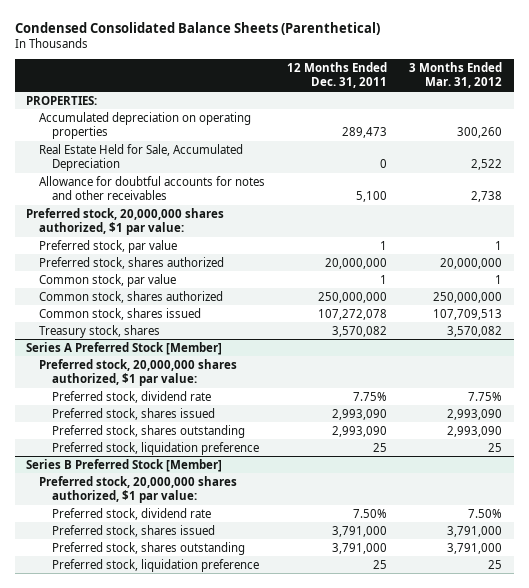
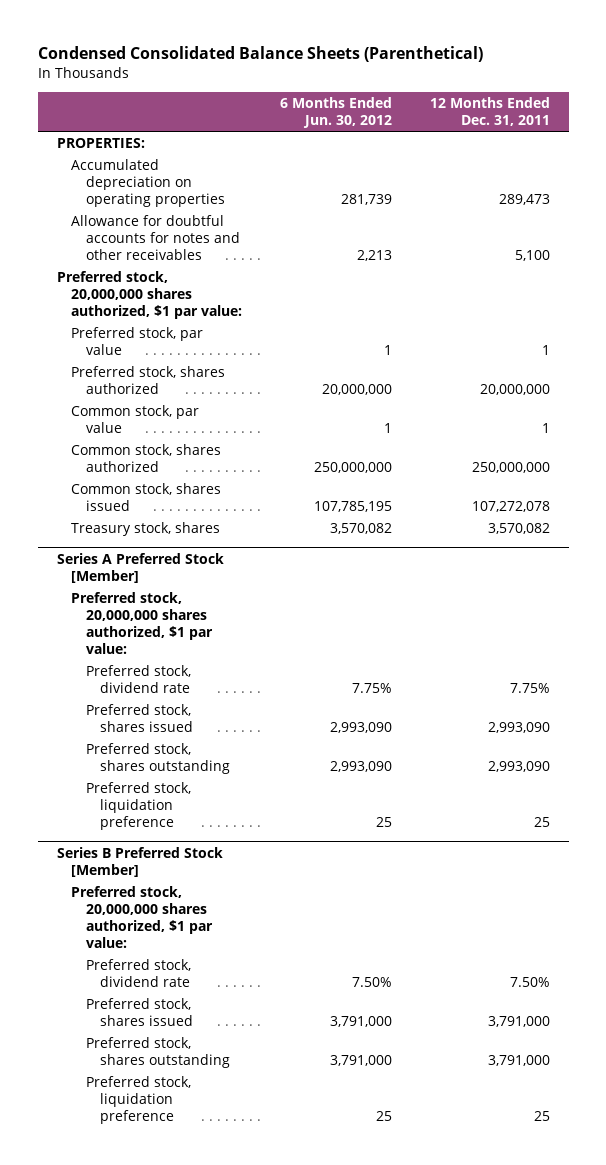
[409,61,503,89] 3 Months Ended Mar. 31, 2012 -> none
none -> [279,96,392,129] 6 Months Ended Jun. 30, 2012
[39,143,244,172] Real Estate Held for Sale, Accumulated Depreciation -> none

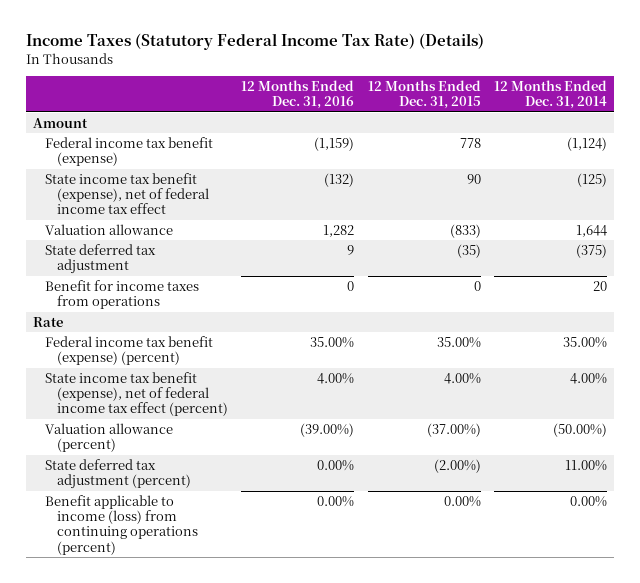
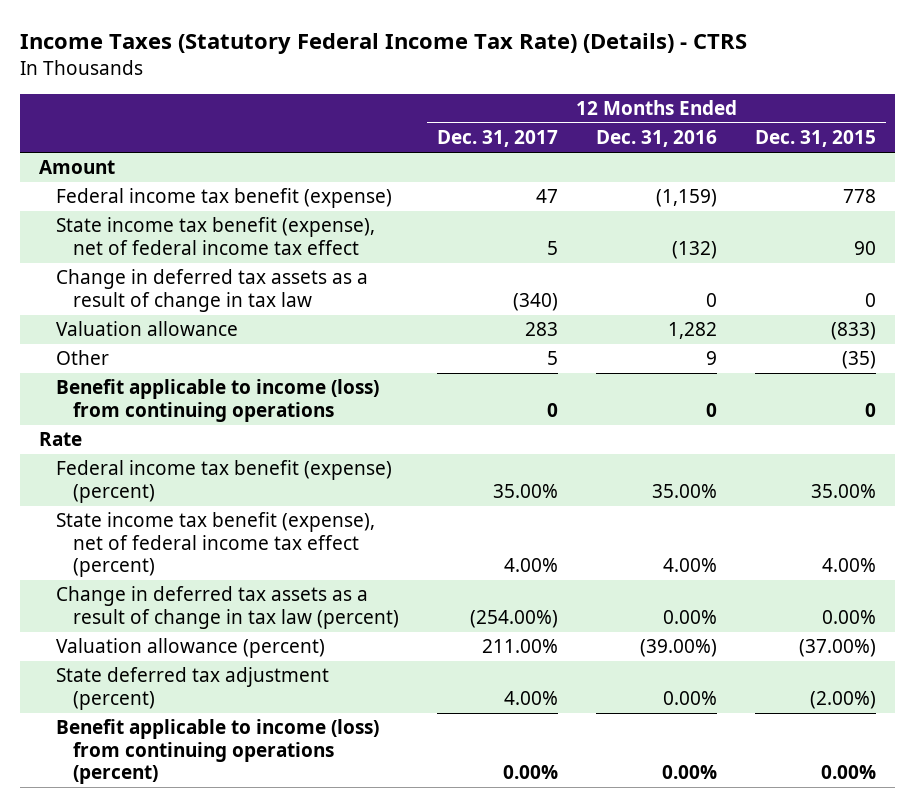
[26,33,485,51] Income Taxes (Statutory Federal Income Tax Rate) (Details) -> [19,33,747,55] Income Taxes (Statutory Federal Income Tax Rate) (Details) - CTRS
[494,80,608,110] 12 Months Ended Dec. 31, 2014 -> none
none -> [436,130,558,148] Dec. 31, 2017
none -> [55,269,368,312] Change in deferred tax assets as a result of change in tax law
[44,243,156,275] State deferred tax adjustment -> [55,350,109,366] Other
[44,279,199,310] Benefit for income taxes from operations -> [55,379,379,422] Benefit applicable to income (loss) from continuing operations
none -> [55,586,399,629] Change in deferred tax assets as a result of change in tax law (percent)

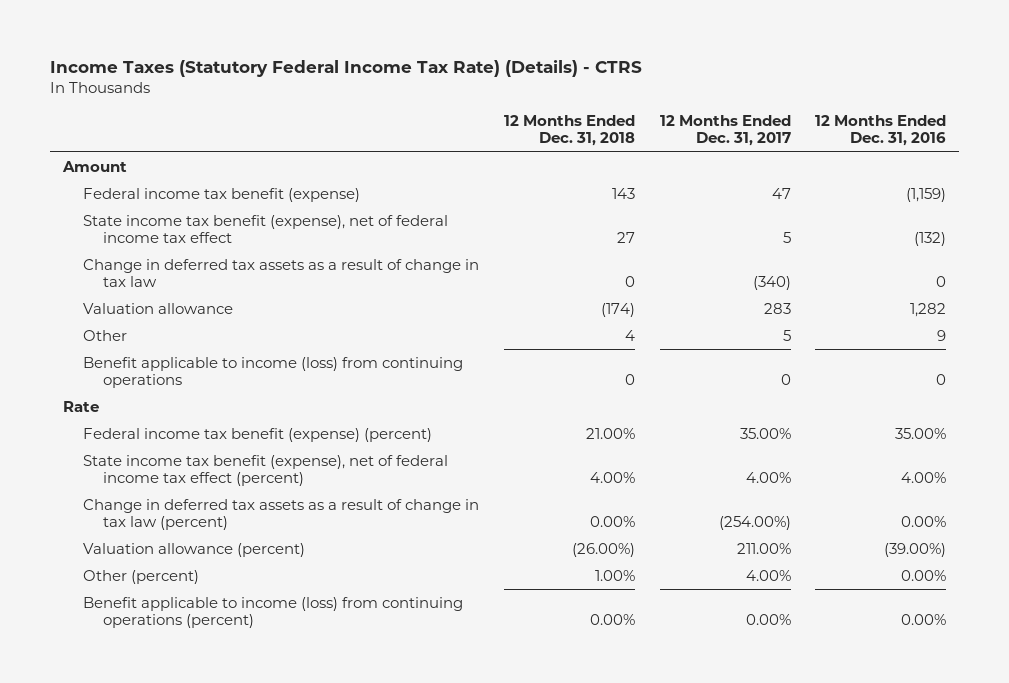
[755,130,877,148] Dec. 31, 2015 -> none
none -> [503,115,635,147] 12 Months Ended Dec. 31, 2018
[55,667,329,710] State deferred tax adjustment (percent) -> none
none -> [82,569,199,584] Other (percent)

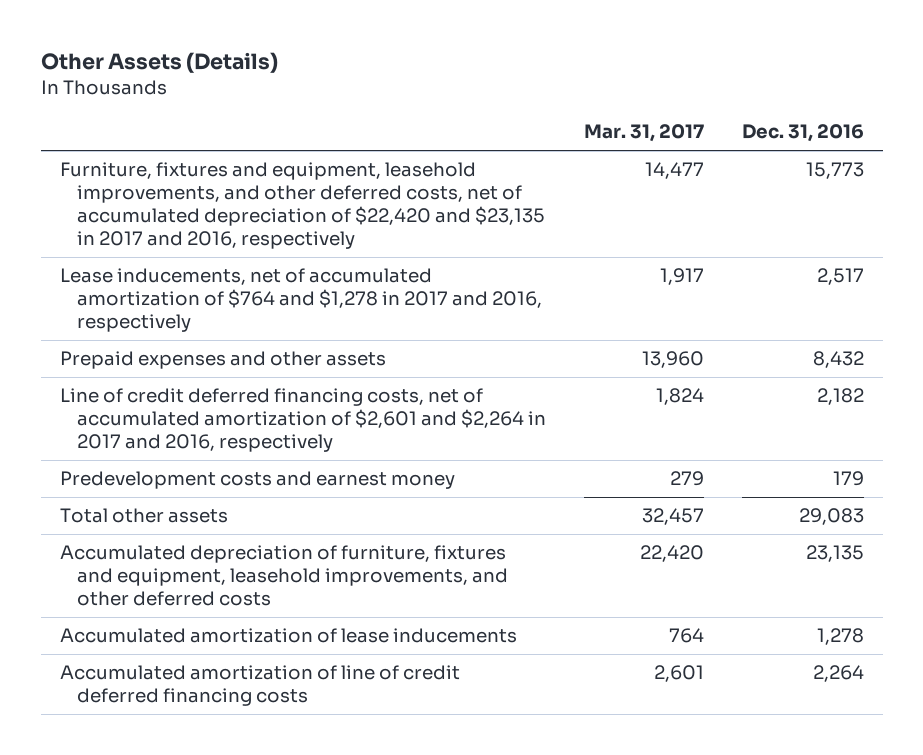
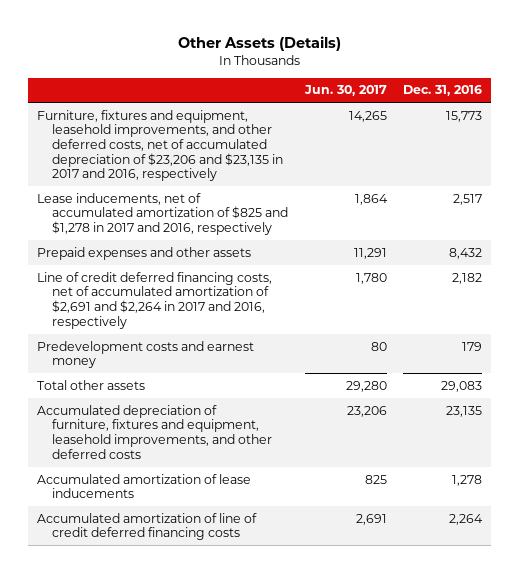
[583,124,704,143] Mar. 31, 2017 -> none
none -> [303,85,387,97] Jun. 30, 2017
[59,162,546,250] Furniture, fixtures and equipment, leasehold improvements, and other deferred costs, net of accumulated depreciation of $22,420 and $23,135 in 2017 and 2016, respectively -> [36,109,284,182] Furniture, fixtures and equipment, leasehold improvements, and other deferred costs, net of accumulated depreciation of $23,206 and $23,135 in 2017 and 2016, respectively
[59,268,543,333] Lease inducements, net of accumulated amortization of $764 and $1,278 in 2017 and 2016, respectively -> [36,192,289,236] Lease inducements, net of accumulated amortization of $825 and $1,278 in 2017 and 2016, respectively
[59,388,547,453] Line of credit deferred financing costs, net of accumulated amortization of $2,601 and $2,264 in 2017 and 2016, respectively -> [36,271,272,329] Line of credit deferred financing costs, net of accumulated amortization of $2,691 and $2,264 in 2017 and 2016, respectively

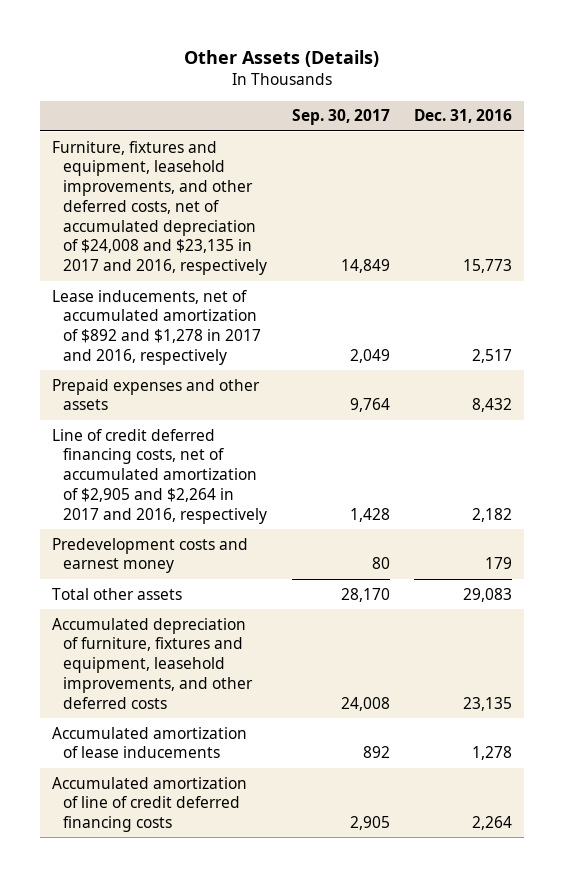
[303,85,387,97] Jun. 30, 2017 -> none
none -> [291,109,390,126] Sep. 30, 2017
[36,109,284,182] Furniture, fixtures and equipment, leasehold improvements, and other deferred costs, net of accumulated depreciation of $23,206 and $23,135 in 2017 and 2016, respectively -> [52,140,268,276] Furniture, fixtures and equipment, leasehold improvements, and other deferred costs, net of accumulated depreciation of $24,008 and $23,135 in 2017 and 2016, respectively
[36,192,289,236] Lease inducements, net of accumulated amortization of $825 and $1,278 in 2017 and 2016, respectively -> [52,289,262,365] Lease inducements, net of accumulated amortization of $892 and $1,278 in 2017 and 2016, respectively
[36,271,272,329] Line of credit deferred financing costs, net of accumulated amortization of $2,691 and $2,264 in 2017 and 2016, respectively -> [52,428,268,524] Line of credit deferred financing costs, net of accumulated amortization of $2,905 and $2,264 in 2017 and 2016, respectively

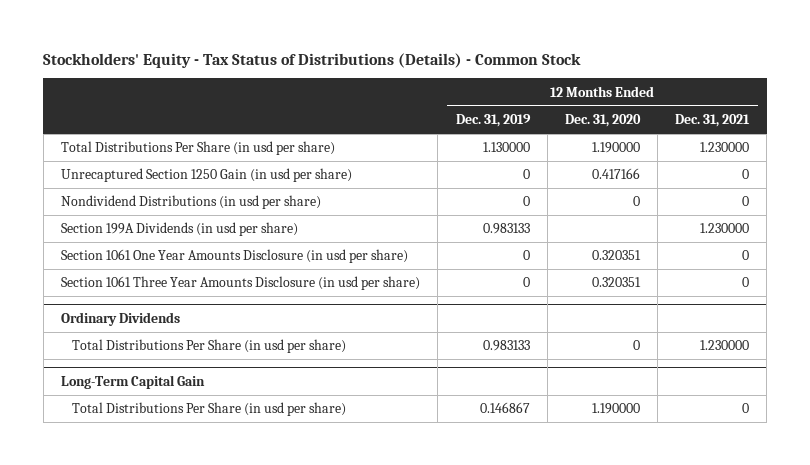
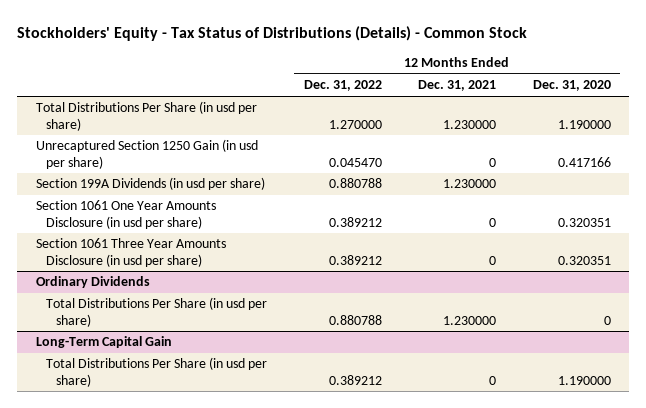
[455,114,531,128] Dec. 31, 2019 -> none
none -> [303,80,382,92] Dec. 31, 2022
[61,195,322,210] Nondividend Distributions (in usd per share) -> none

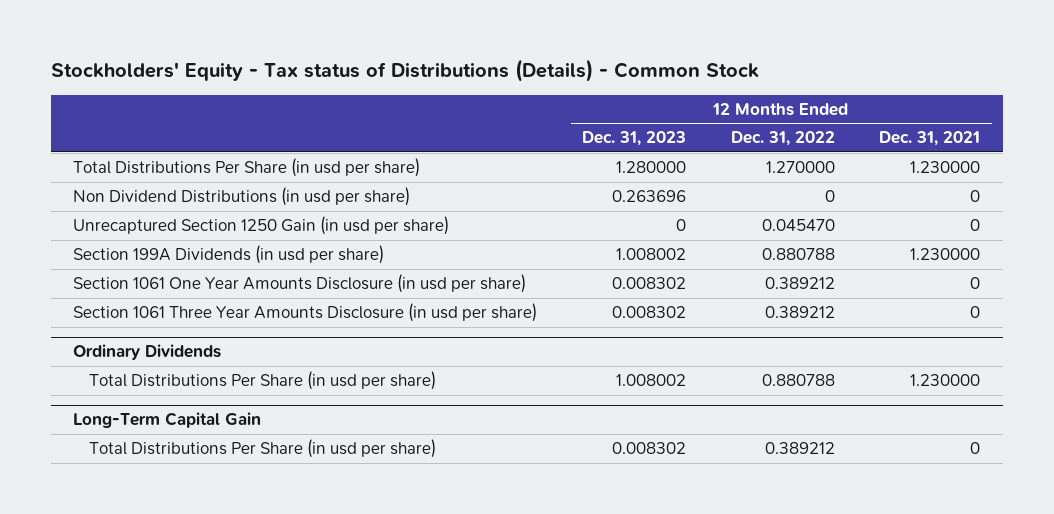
[17,26,528,42] Stockholders' Equity - Tax Status of Distributions (Details) - Common Stock -> [50,59,759,83] Stockholders' Equity - Tax status of Distributions (Details) - Common Stock
[532,80,611,92] Dec. 31, 2020 -> none
none -> [581,131,686,147] Dec. 31, 2023
none -> [73,187,411,207] Non Dividend Distributions (in usd per share)

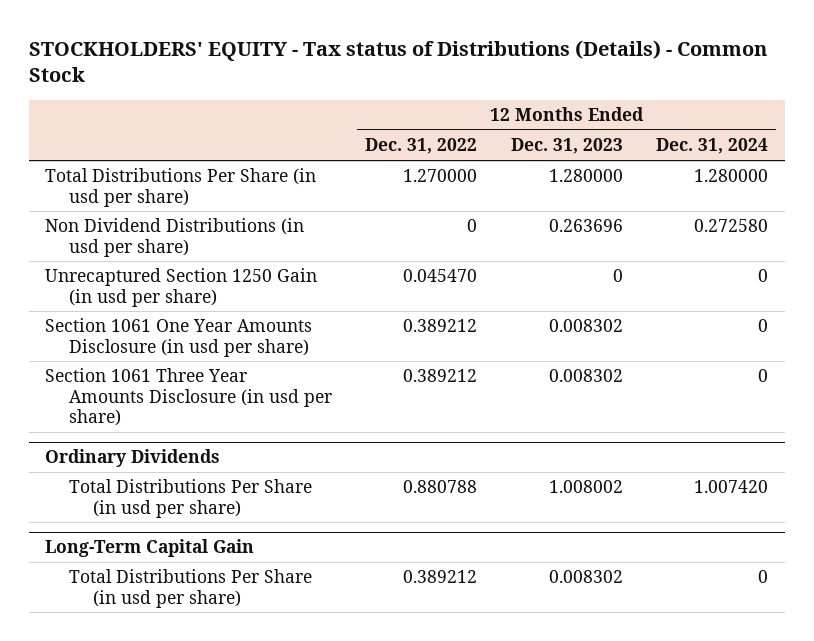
[50,59,759,83] Stockholders' Equity - Tax status of Distributions (Details) - Common Stock -> [28,39,767,83] STOCKHOLDERS' EQUITY - Tax status of Distributions (Details) - Common Stock
[879,131,981,147] Dec. 31, 2021 -> none
none -> [656,138,769,155] Dec. 31, 2024
[73,245,385,265] Section 199A Dividends (in usd per share) -> none

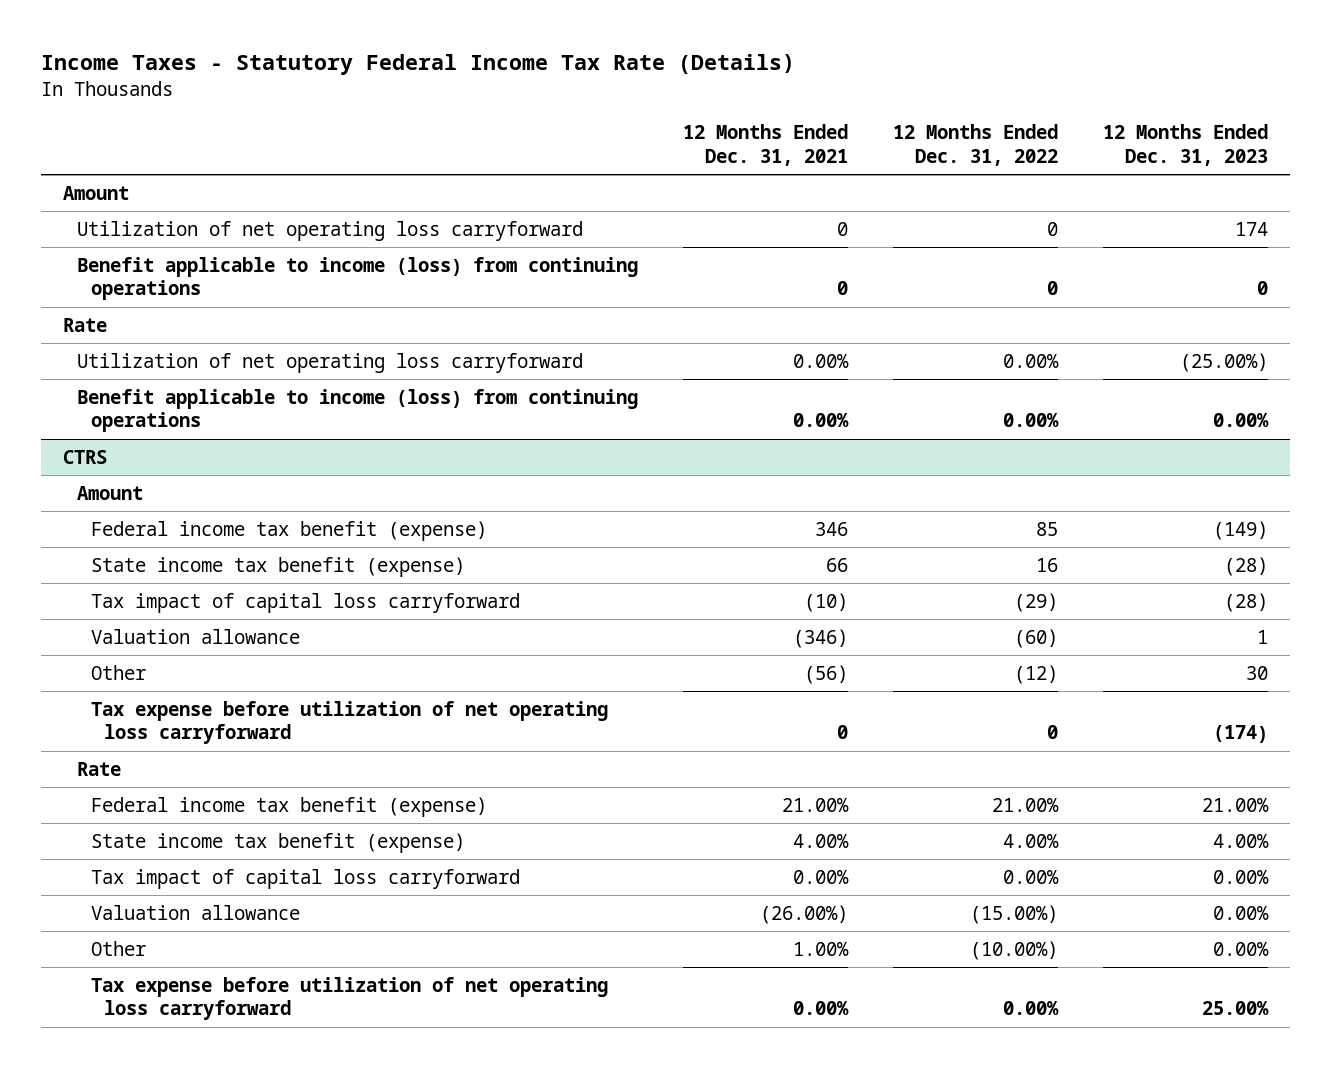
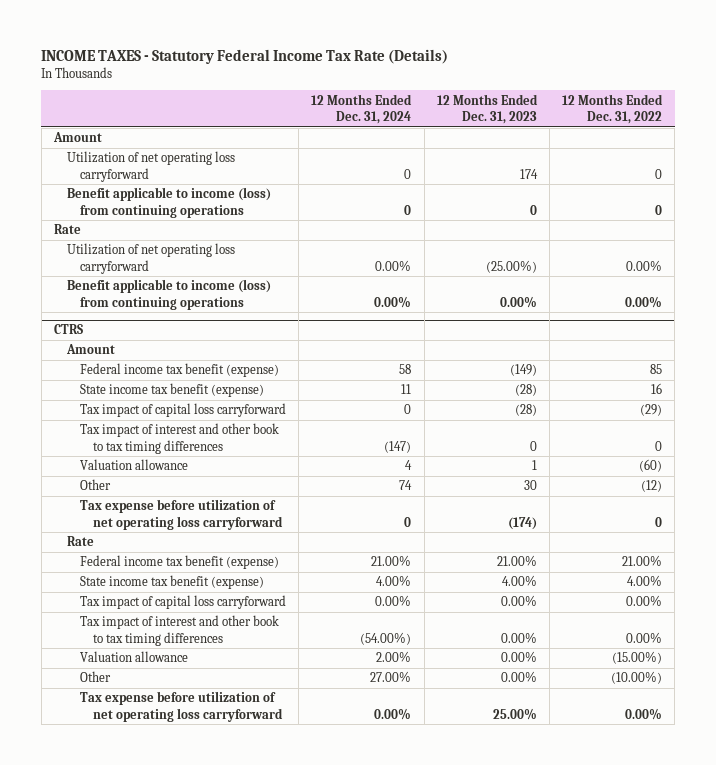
[40,54,795,76] Income Taxes - Statutory Federal Income Tax Rate (Details) -> [41,48,449,64] INCOME TAXES - Statutory Federal Income Tax Rate (Details)
[682,124,848,166] 12 Months Ended Dec. 31, 2021 -> none
none -> [311,93,413,124] 12 Months Ended Dec. 31, 2024
none -> [80,423,280,454] Tax impact of interest and other book to tax timing differences
none -> [80,615,280,646] Tax impact of interest and other book to tax timing differences

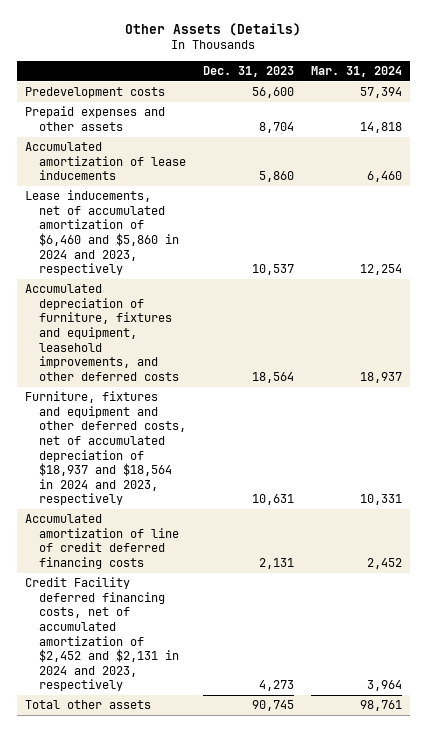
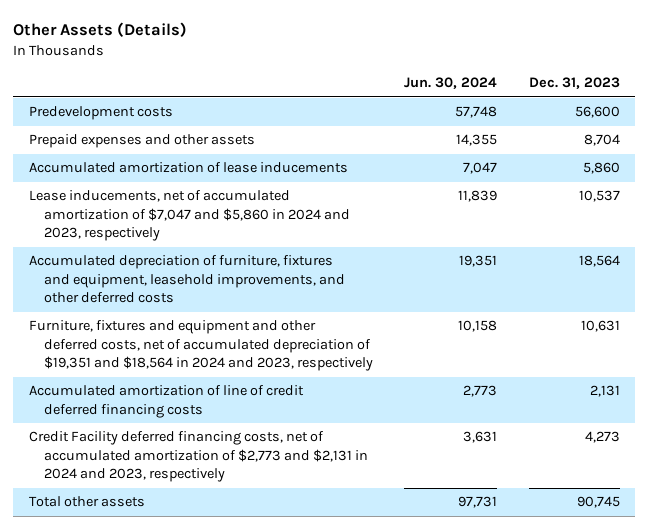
[310,65,402,77] Mar. 31, 2024 -> none
none -> [404,77,498,90] Jun. 30, 2024
[25,190,179,276] Lease inducements, net of accumulated amortization of $6,460 and $5,860 in 2024 and 2023, respectively -> [28,190,351,242] Lease inducements, net of accumulated amortization of $7,047 and $5,860 in 2024 and 2023, respectively
[25,391,186,506] Furniture, fixtures and equipment and other deferred costs, net of accumulated depreciation of $18,937 and $18,564 in 2024 and 2023, respectively -> [28,320,374,372] Furniture, fixtures and equipment and other deferred costs, net of accumulated depreciation of $19,351 and $18,564 in 2024 and 2023, respectively
[25,577,179,692] Credit Facility deferred financing costs, net of accumulated amortization of $2,452 and $2,131 in 2024 and 2023, respectively -> [28,431,369,483] Credit Facility deferred financing costs, net of accumulated amortization of $2,773 and $2,131 in 2024 and 2023, respectively

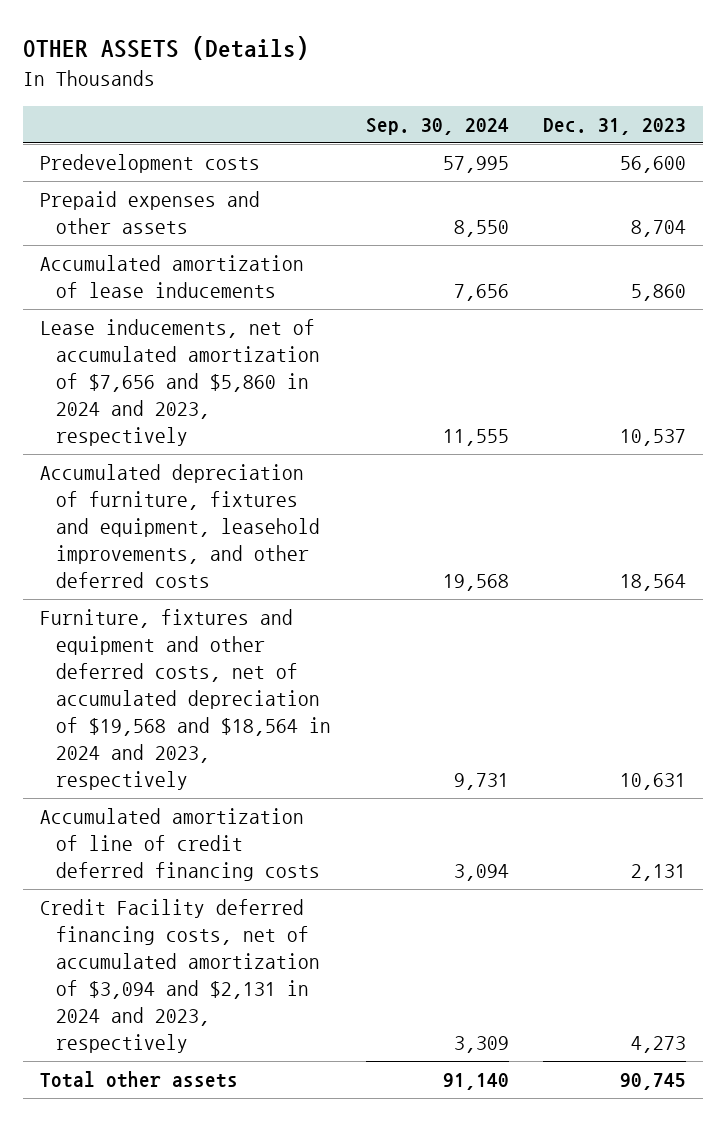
[13,22,188,38] Other Assets (Details) -> [23,36,310,61] OTHER ASSETS (Details)
[404,77,498,90] Jun. 30, 2024 -> none
none -> [365,118,509,136] Sep. 30, 2024
[28,190,351,242] Lease inducements, net of accumulated amortization of $7,047 and $5,860 in 2024 and 2023, respectively -> [40,319,321,447] Lease inducements, net of accumulated amortization of $7,656 and $5,860 in 2024 and 2023, respectively
[28,320,374,372] Furniture, fixtures and equipment and other deferred costs, net of accumulated depreciation of $19,351 and $18,564 in 2024 and 2023, respectively -> [40,609,332,791] Furniture, fixtures and equipment and other deferred costs, net of accumulated depreciation of $19,568 and $18,564 in 2024 and 2023, respectively
[28,431,369,483] Credit Facility deferred financing costs, net of accumulated amortization of $2,773 and $2,131 in 2024 and 2023, respectively -> [40,899,321,1054] Credit Facility deferred financing costs, net of accumulated amortization of $3,094 and $2,131 in 2024 and 2023, respectively

